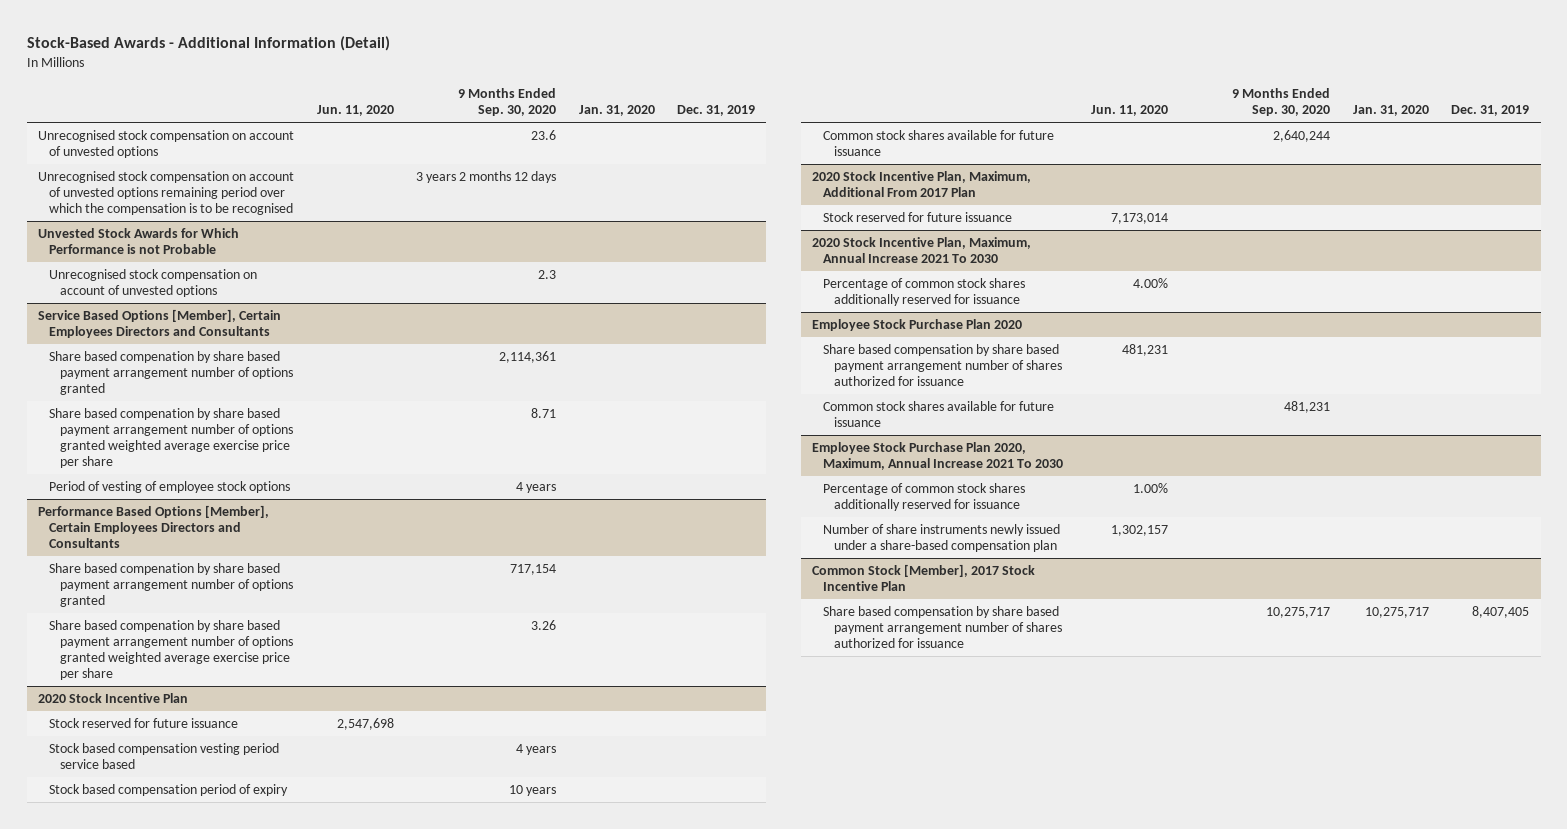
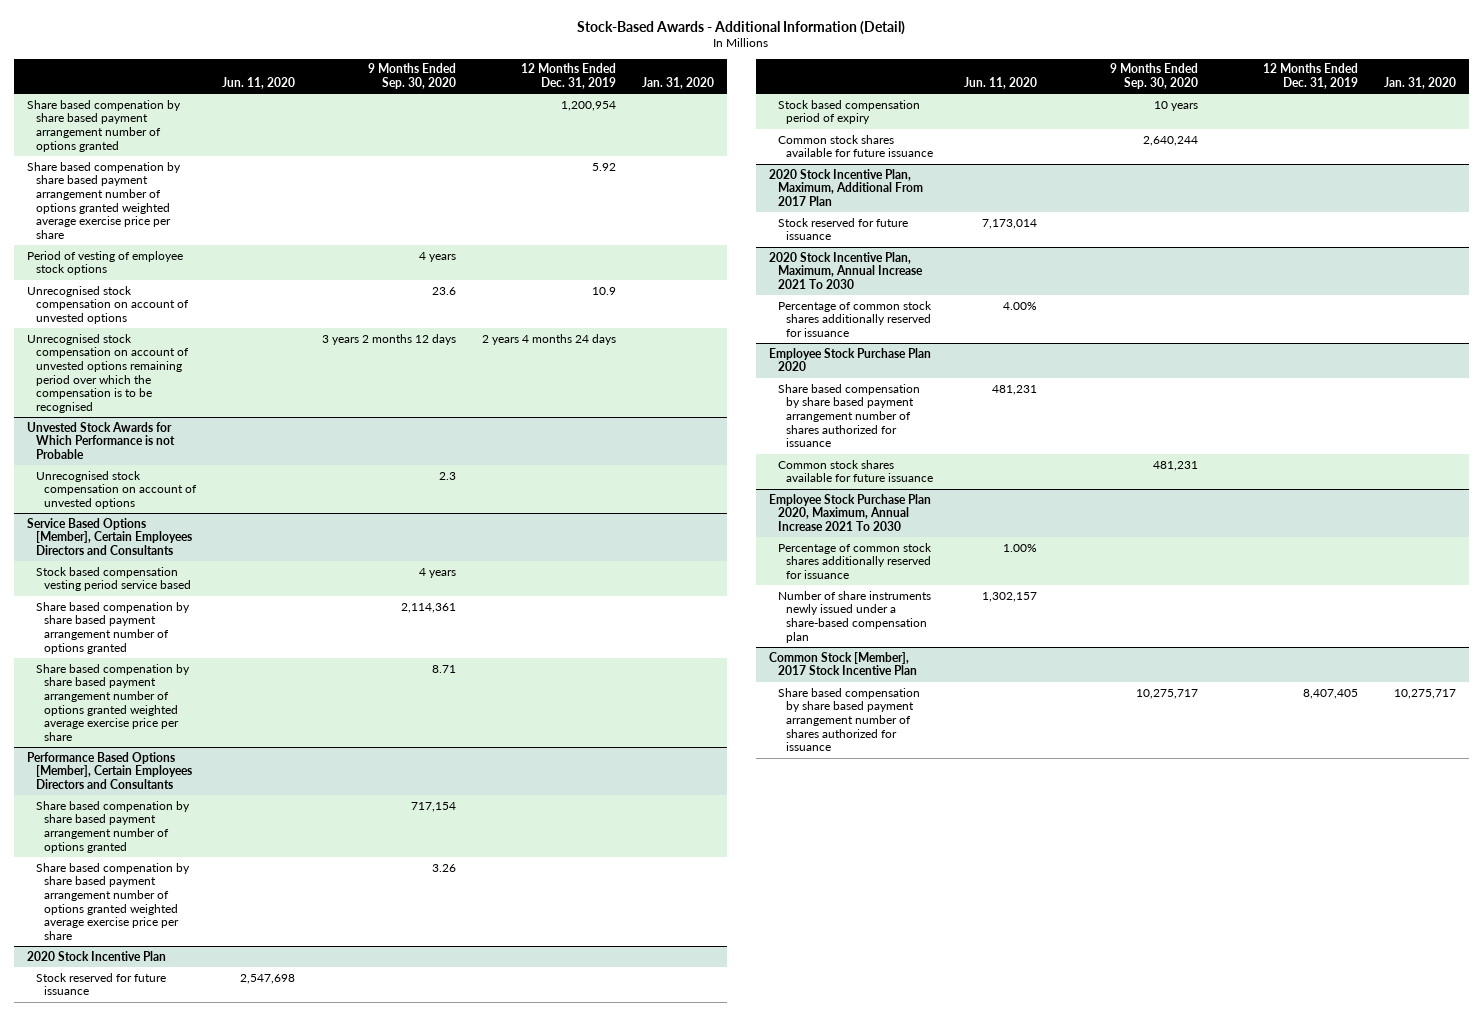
[677,104,756,116] Dec. 31, 2019 -> none
none -> [520,63,616,90] 12 Months Ended Dec. 31, 2019
none -> [26,99,181,152] Share based compenation by share based payment arrangement number of options granted
none -> [26,161,181,240] Share based compenation by share based payment arrangement number of options granted weighted average exercise price per share
none -> [26,250,183,276] Period of vesting of employee stock options
none -> [35,566,192,592] Stock based compensation vesting period service based
[49,481,291,494] Period of vesting of employee stock options -> none
[49,743,280,770] Stock based compensation vesting period service based -> none

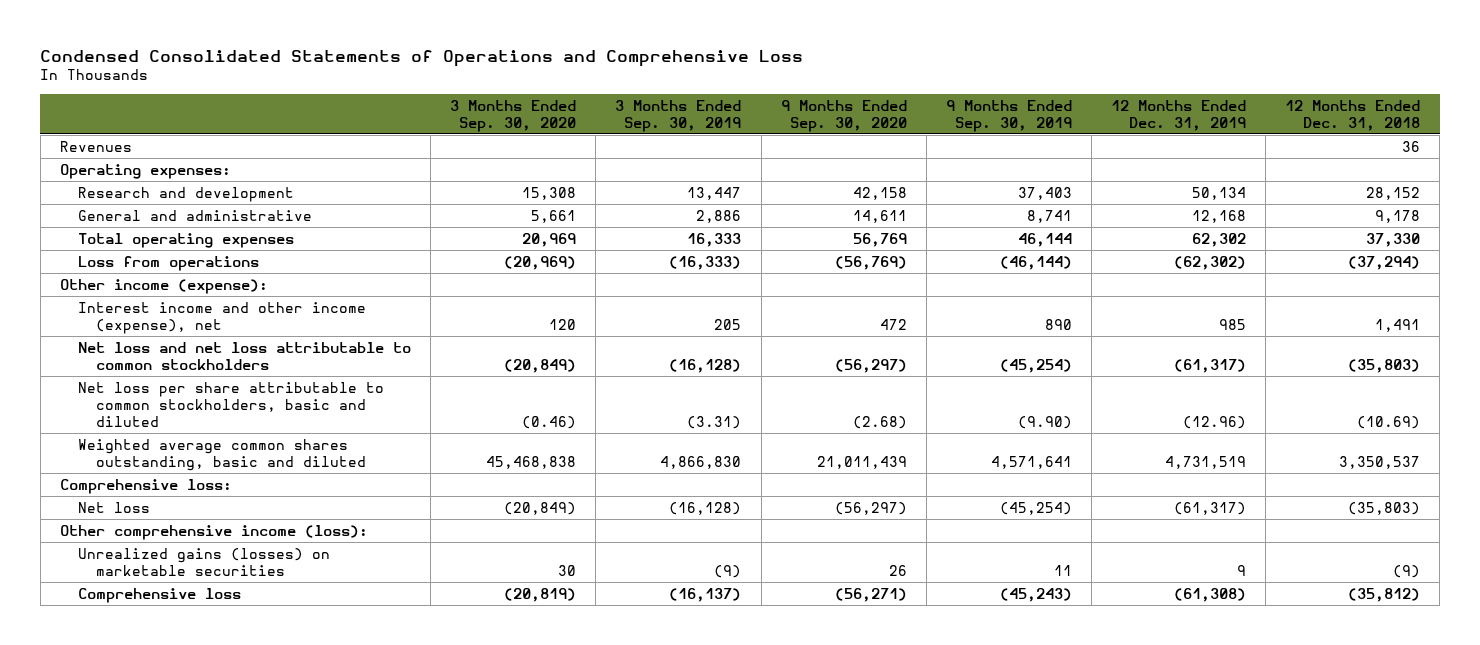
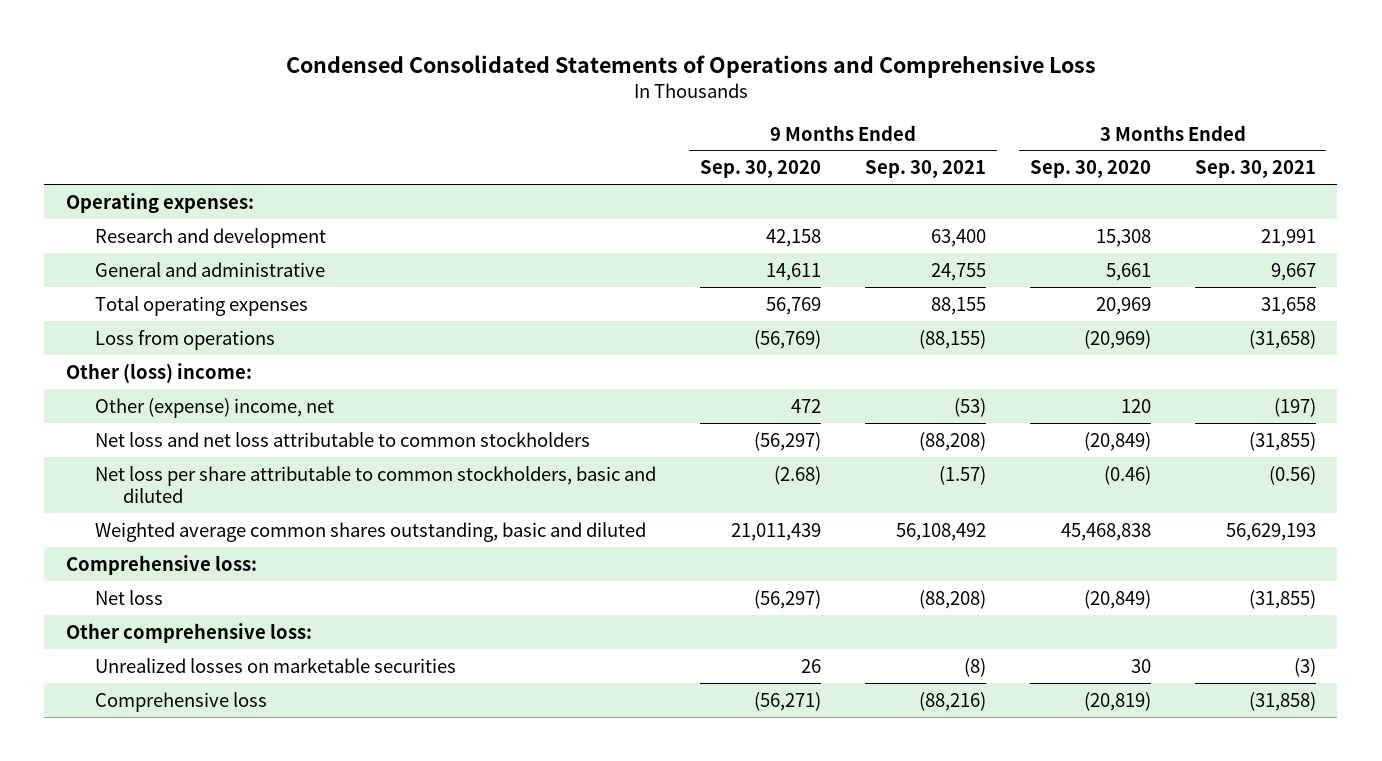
[615,99,742,132] 3 Months Ended Sep. 30, 2019 -> none
[945,99,1072,132] 9 Months Ended Sep. 30, 2019 -> none
[1111,99,1247,131] 12 Months Ended Dec. 31, 2019 -> none
[1285,99,1421,131] 12 Months Ended Dec. 31, 2018 -> none
none -> [864,160,986,179] Sep. 30, 2021
none -> [1194,160,1316,179] Sep. 30, 2021
[59,140,132,152] Revenues -> none
[59,278,268,294] Other income (expense): -> [66,362,253,383] Other (loss) income:
[77,301,366,334] Interest income and other income (expense), net -> [94,397,334,418] Other (expense) income, net
[59,524,368,540] Other comprehensive income (loss): -> [66,622,313,643] Other comprehensive loss:
[77,547,330,576] Unrealized gains (losses) on marketable securities -> [94,657,456,673] Unrealized losses on marketable securities

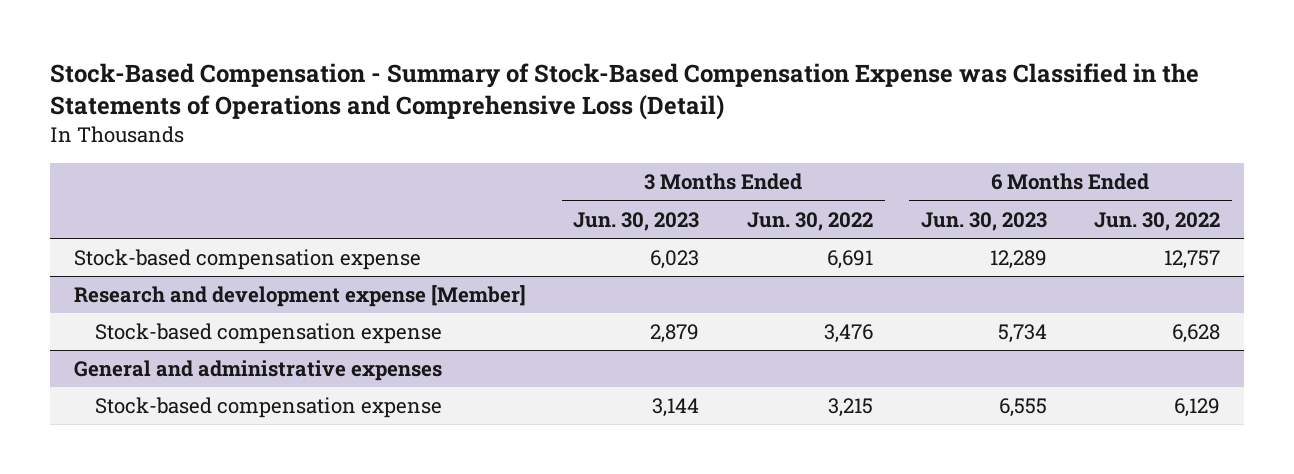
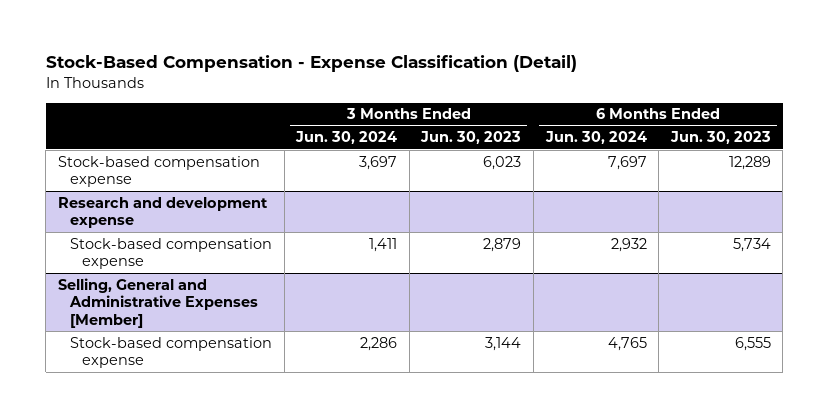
[50,63,1200,121] Stock-Based Compensation - Summary of Stock-Based Compensation Expense was Classified in the Statements of Operations and Comprehensive Loss (Detail) -> [45,55,577,73] Stock-Based Compensation - Expense Classification (Detail)
[747,211,874,231] Jun. 30, 2022 -> none
[1094,211,1221,231] Jun. 30, 2022 -> none
none -> [295,131,398,145] Jun. 30, 2024
none -> [544,131,647,145] Jun. 30, 2024
[73,285,526,308] Research and development expense [Member] -> [57,196,268,229] Research and development expense
[73,360,442,382] General and administrative expenses -> [57,277,258,328] Selling, General and Administrative Expenses [Member]

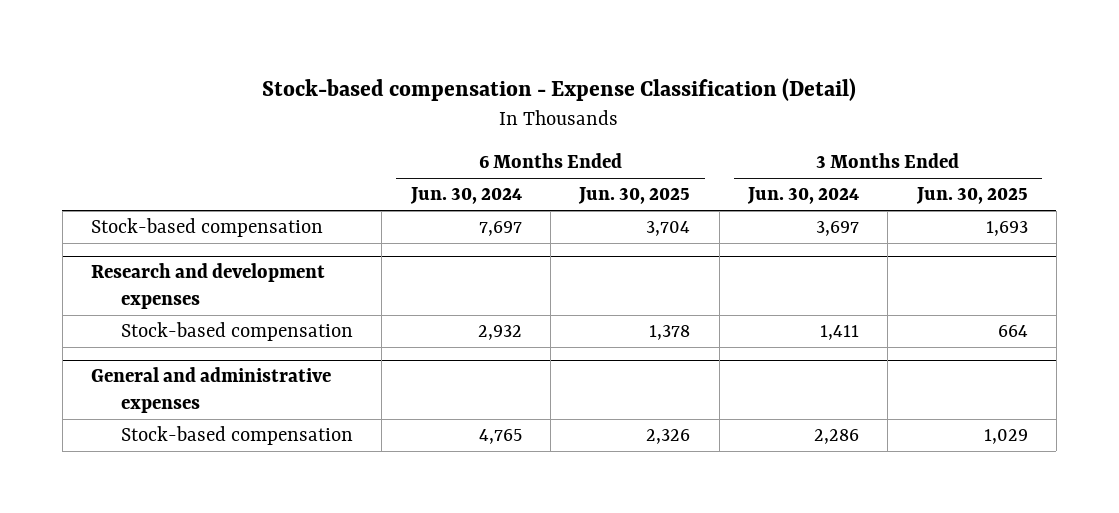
[45,55,577,73] Stock-Based Compensation - Expense Classification (Detail) -> [262,77,857,101] Stock-based compensation - Expense Classification (Detail)
[420,131,522,145] Jun. 30, 2023 -> none
[669,131,771,145] Jun. 30, 2023 -> none
none -> [578,187,691,205] Jun. 30, 2025
none -> [915,187,1028,205] Jun. 30, 2025
[57,155,260,188] Stock-based compensation expense -> [91,218,324,238] Stock-based compensation
[57,196,268,229] Research and development expense -> [91,263,326,310] Research and development expenses
[69,237,272,270] Stock-based compensation expense -> [121,322,354,342] Stock-based compensation
[57,277,258,328] Selling, General and Administrative Expenses [Member] -> [91,367,332,414] General and administrative expenses
[69,336,272,369] Stock-based compensation expense -> [121,426,354,446] Stock-based compensation

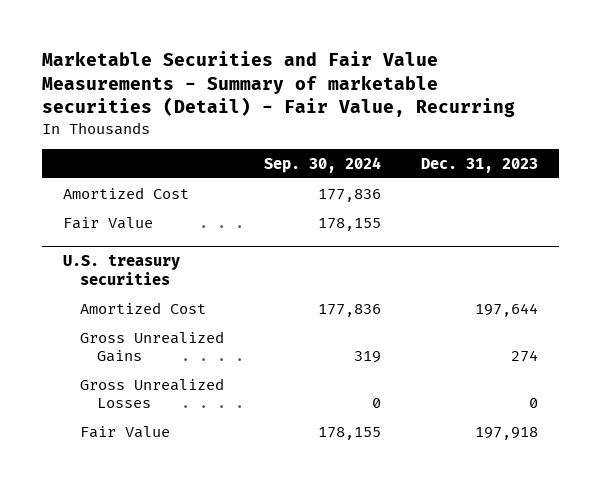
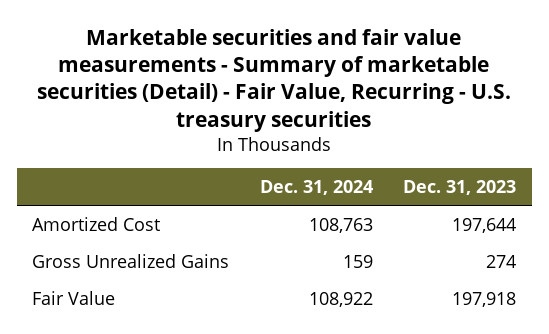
[42,51,516,118] Marketable Securities and Fair Value Measurements - Summary of marketable securities (Detail) - Fair Value, Recurring -> [37,28,512,132] Marketable securities and fair value measurements - Summary of marketable securities (Detail) - Fair Value, Recurring - U.S. treasury securities
[264,156,382,173] Sep. 30, 2024 -> none
none -> [259,180,373,196] Dec. 31, 2024
[62,186,189,199] Amortized Cost -> none
[62,216,153,229] Fair Value -> none
[62,253,180,285] U.S. treasury securities -> none
[79,377,224,409] Gross Unrealized Losses -> none

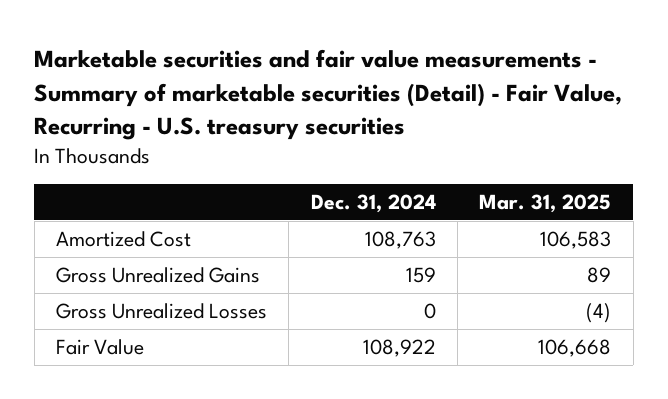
[403,180,517,196] Dec. 31, 2023 -> none
none -> [479,193,612,213] Mar. 31, 2025
none -> [56,302,268,319] Gross Unrealized Losses

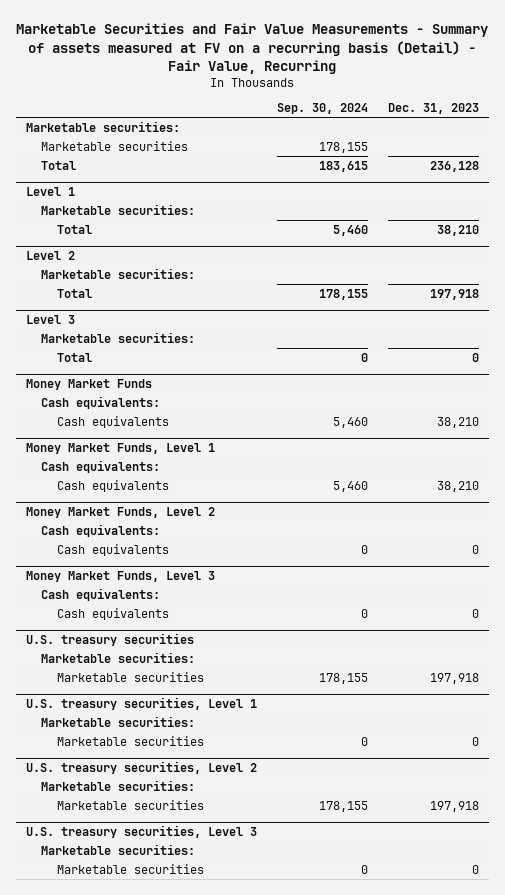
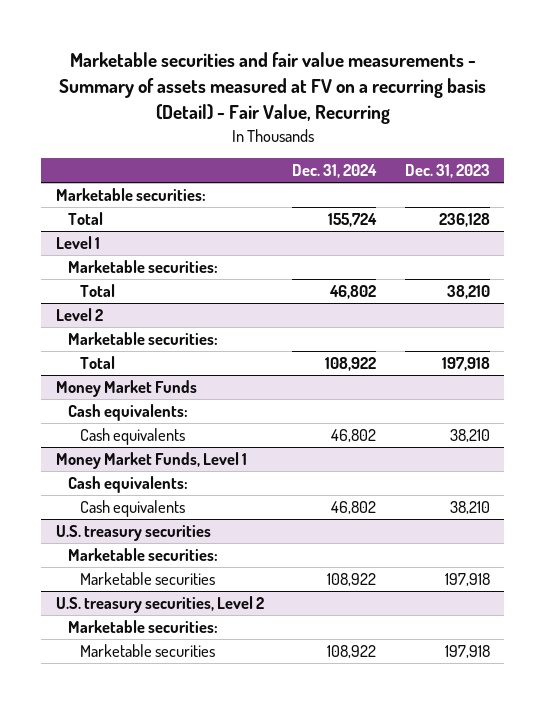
[16,23,489,74] Marketable Securities and Fair Value Measurements - Summary of assets measured at FV on a recurring basis (Detail) - Fair Value, Recurring -> [58,52,486,124] Marketable securities and fair value measurements - Summary of assets measured at FV on a recurring basis (Detail) - Fair Value, Recurring
[276,103,368,115] Sep. 30, 2024 -> none
none -> [292,164,378,179] Dec. 31, 2024
[41,140,189,151] Marketable securities -> none
[25,314,75,324] Level 3 -> none
[41,331,196,343] Marketable securities: -> none
[56,352,92,362] Total -> none
[25,506,215,518] Money Market Funds, Level 2 -> none
[41,523,161,537] Cash equivalents: -> none
[56,543,169,556] Cash equivalents -> none
[25,570,215,582] Money Market Funds, Level 3 -> none
[41,587,161,601] Cash equivalents: -> none
[56,607,169,620] Cash equivalents -> none
[25,696,257,710] U.S. treasury securities, Level 1 -> none
[41,715,196,727] Marketable securities: -> none
[56,735,204,746] Marketable securities -> none
[25,824,257,838] U.S. treasury securities, Level 3 -> none
[41,843,196,855] Marketable securities: -> none
[56,863,204,874] Marketable securities -> none

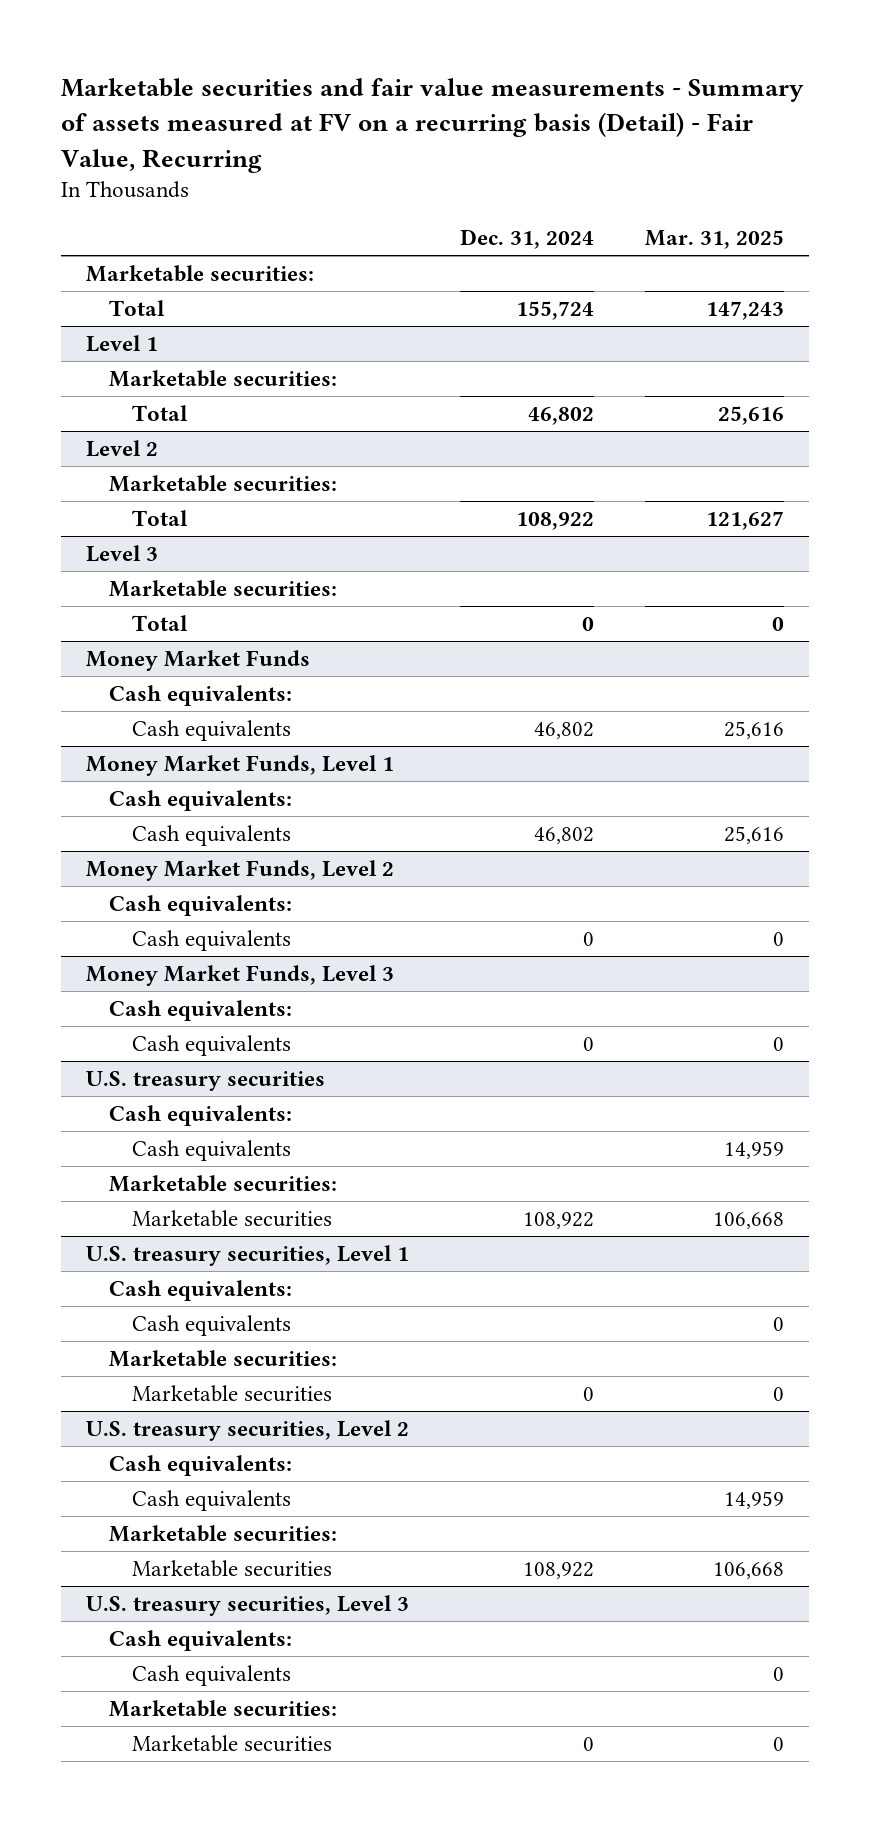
[404,164,490,179] Dec. 31, 2023 -> none
none -> [644,230,784,250] Mar. 31, 2025
none -> [86,544,159,562] Level 3
none -> [109,579,338,597] Marketable securities:
none -> [132,614,189,631] Total
none -> [86,859,395,881] Money Market Funds, Level 2
none -> [109,894,293,916] Cash equivalents:
none -> [132,929,292,951] Cash equivalents
none -> [86,964,395,986] Money Market Funds, Level 3
none -> [109,999,293,1021] Cash equivalents:
none -> [132,1034,292,1056] Cash equivalents
none -> [109,1104,293,1126] Cash equivalents:
none -> [132,1139,292,1161] Cash equivalents
none -> [86,1244,410,1266] U.S. treasury securities, Level 1
none -> [109,1279,293,1301] Cash equivalents:
none -> [132,1314,292,1336] Cash equivalents
none -> [109,1349,338,1367] Marketable securities:
none -> [132,1384,333,1402] Marketable securities
none -> [109,1454,293,1476] Cash equivalents:
none -> [132,1489,292,1511] Cash equivalents
none -> [86,1594,410,1616] U.S. treasury securities, Level 3
none -> [109,1629,293,1651] Cash equivalents:
none -> [132,1664,292,1686] Cash equivalents
none -> [109,1699,338,1717] Marketable securities:
none -> [132,1734,333,1752] Marketable securities

